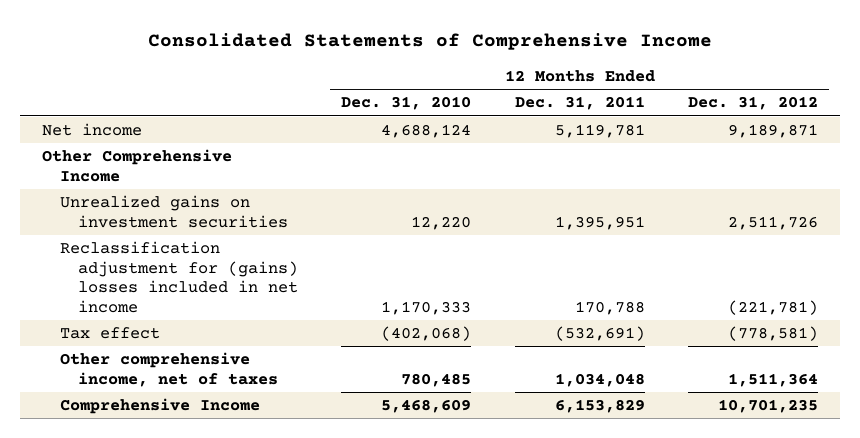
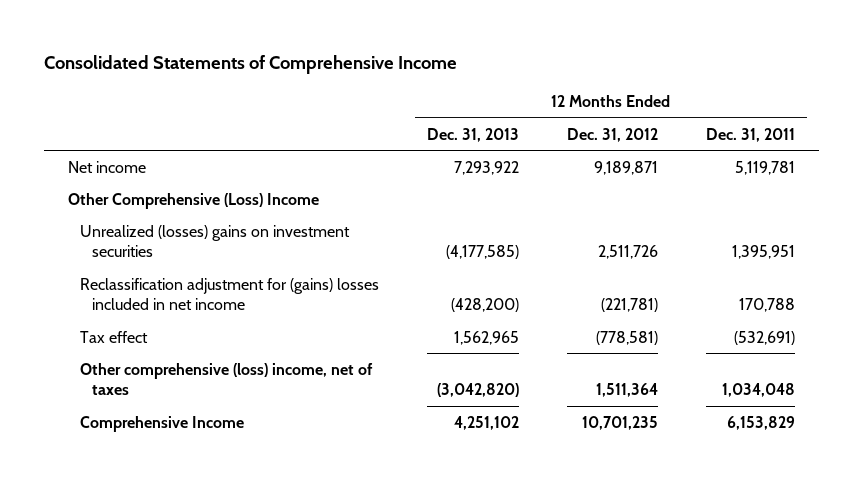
[341,96,472,111] Dec. 31, 2010 -> none
none -> [427,127,520,142] Dec. 31, 2013
[41,149,232,182] Other Comprehensive Income -> [68,192,320,209] Other Comprehensive (Loss) Income
[59,195,288,228] Unrealized gains on investment securities -> [80,224,351,258] Unrealized (losses) gains on investment securities
[59,352,278,387] Other comprehensive income, net of taxes -> [80,362,374,396] Other comprehensive (loss) income, net of taxes

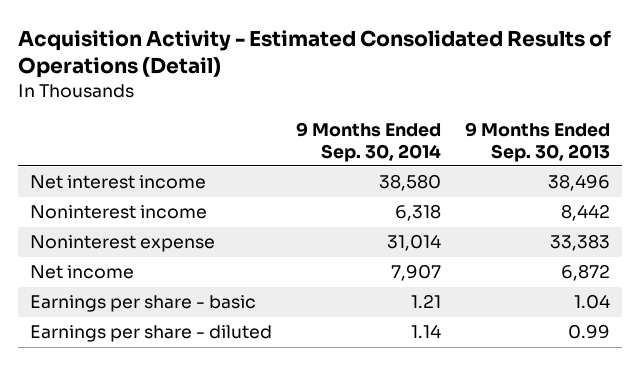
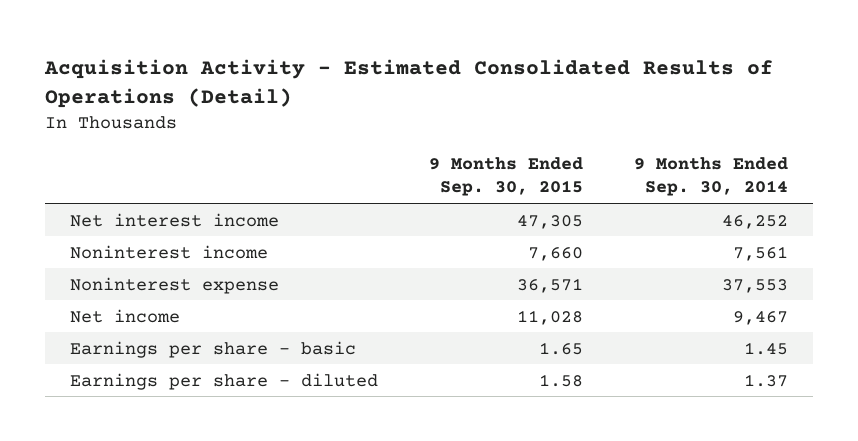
[465,122,611,162] 9 Months Ended Sep. 30, 2013 -> none
none -> [429,156,584,197] 9 Months Ended Sep. 30, 2015
[379,174,442,192] 38,580 -> [721,214,788,229] 46,252
[395,204,442,222] 6,318 -> [732,245,788,261] 7,561
[387,234,442,252] 31,014 -> [721,278,788,293] 37,553
[391,264,442,282] 7,907 -> [732,310,788,325] 9,467
[411,294,442,309] 1.21 -> [743,341,788,355] 1.45
[411,324,442,339] 1.14 -> [743,373,788,387] 1.37

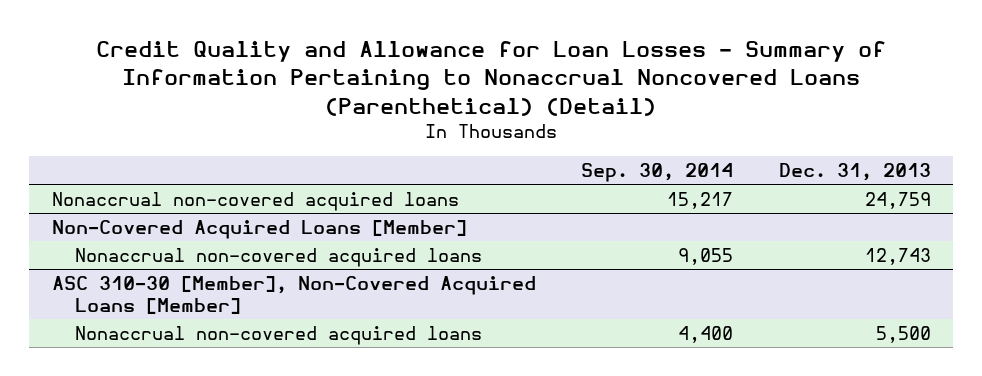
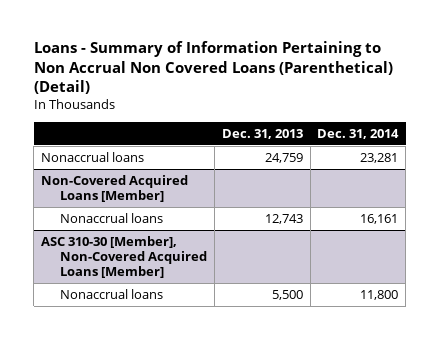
[96,41,887,116] Credit Quality and Allowance for Loan Losses - Summary of Information Pertaining to Nonaccrual Noncovered Loans (Parenthetical) (Detail) -> [33,41,393,95] Loans - Summary of Information Pertaining to Non Accrual Non Covered Loans (Parenthetical) (Detail)
[581,163,734,183] Sep. 30, 2014 -> none
none -> [317,128,400,139] Dec. 31, 2014
[51,192,459,212] Nonaccrual non-covered acquired loans -> [41,151,145,162] Nonaccrual loans
[75,248,483,268] Nonaccrual non-covered acquired loans -> [59,212,163,223] Nonaccrual loans
[75,326,483,346] Nonaccrual non-covered acquired loans -> [59,288,163,299] Nonaccrual loans

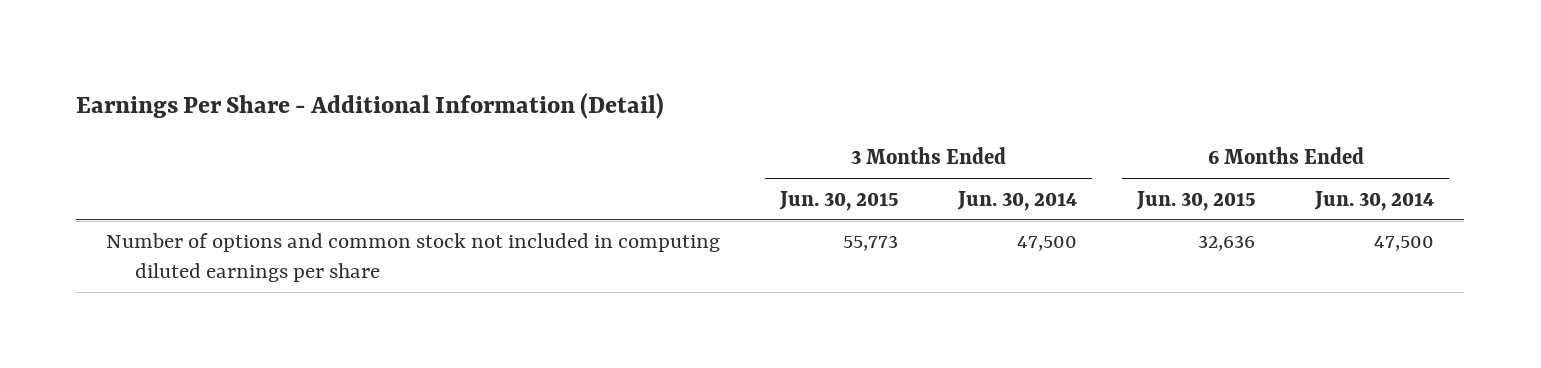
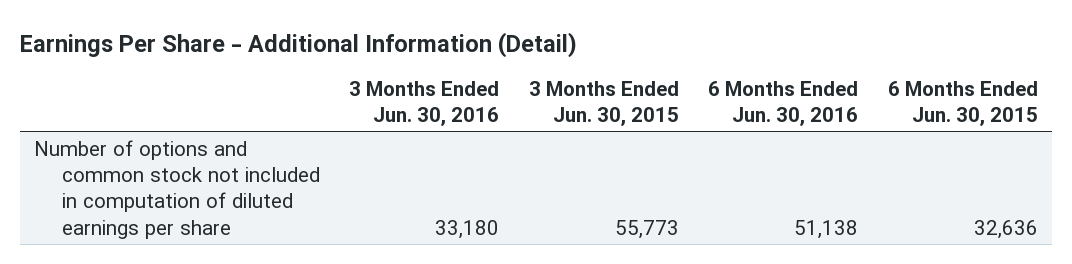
[957,190,1078,211] Jun. 30, 2014 -> none
[1314,190,1435,211] Jun. 30, 2014 -> none
none -> [349,80,500,126] 3 Months Ended Jun. 30, 2016
none -> [708,80,859,126] 6 Months Ended Jun. 30, 2016
[106,233,721,282] Number of options and common stock not included in computing diluted earnings per share -> [34,139,321,239] Number of options and common stock not included in computation of diluted earnings per share

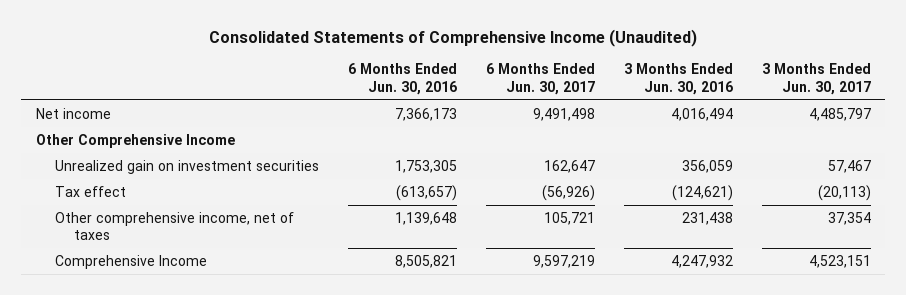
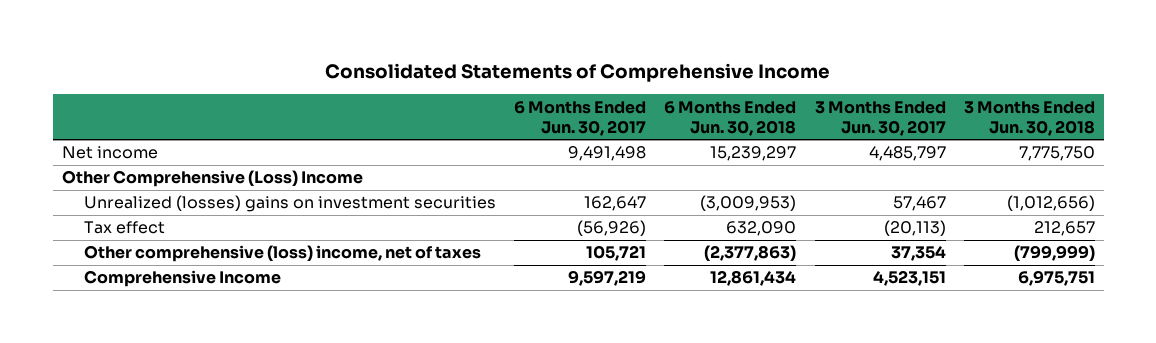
[209,28,698,47] Consolidated Statements of Comprehensive Income (Unaudited) -> [325,62,831,82] Consolidated Statements of Comprehensive Income
[347,63,457,95] 6 Months Ended Jun. 30, 2016 -> none
[623,63,733,95] 3 Months Ended Jun. 30, 2016 -> none
none -> [664,100,797,136] 6 Months Ended Jun. 30, 2018
none -> [963,100,1095,136] 3 Months Ended Jun. 30, 2018
[35,133,235,148] Other Comprehensive Income -> [61,170,363,188] Other Comprehensive (Loss) Income
[54,159,319,174] Unrealized gain on investment securities -> [84,195,497,213] Unrealized (losses) gains on investment securities
[54,211,294,241] Other comprehensive income, net of taxes -> [84,245,482,263] Other comprehensive (loss) income, net of taxes

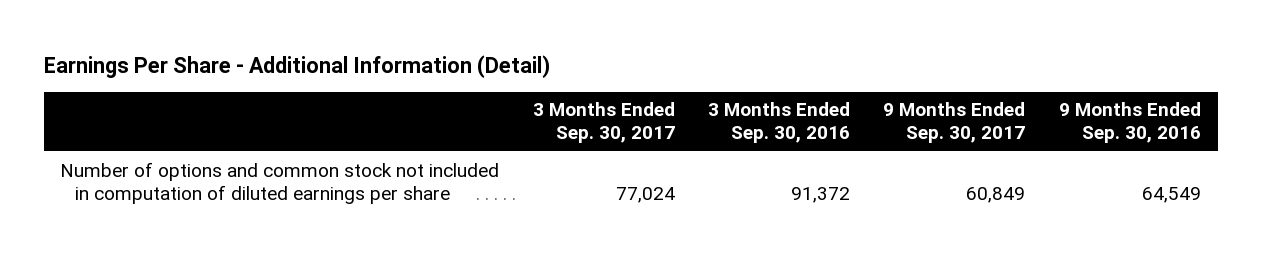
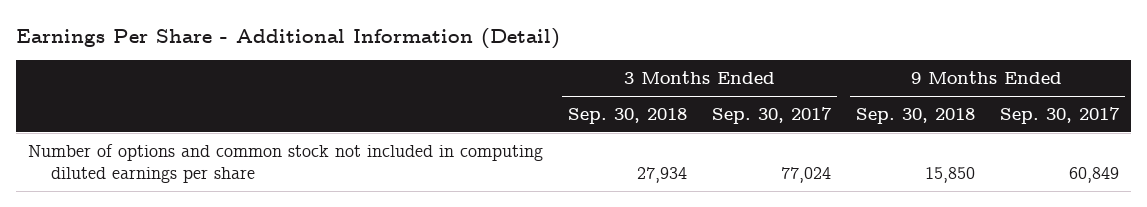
[708,102,851,144] 3 Months Ended Sep. 30, 2016 -> none
[1058,102,1201,144] 9 Months Ended Sep. 30, 2016 -> none
none -> [568,108,688,125] Sep. 30, 2018
none -> [855,108,975,125] Sep. 30, 2018
[60,161,500,204] Number of options and common stock not included in computation of diluted earnings per share -> [28,143,544,184] Number of options and common stock not included in computing diluted earnings per share

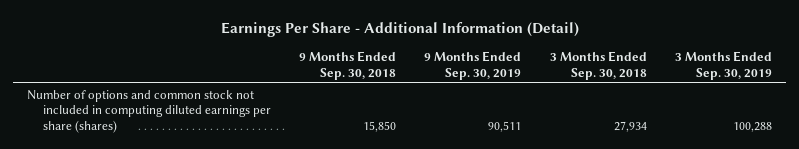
[711,107,832,125] Sep. 30, 2017 -> none
[999,107,1120,125] Sep. 30, 2017 -> none
none -> [424,51,522,80] 9 Months Ended Sep. 30, 2019
none -> [675,51,773,80] 3 Months Ended Sep. 30, 2019
[28,143,544,184] Number of options and common stock not included in computing diluted earnings per share -> [27,89,271,133] Number of options and common stock not included in computing diluted earnings per share (shares)

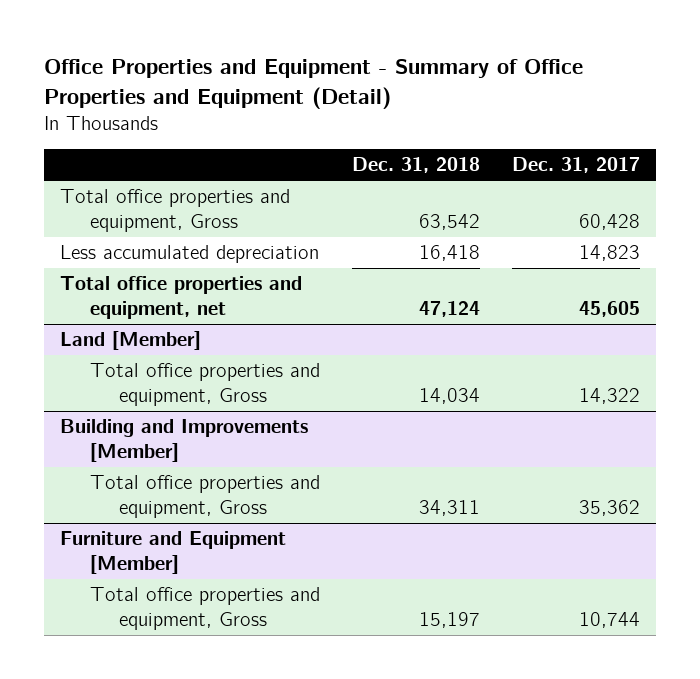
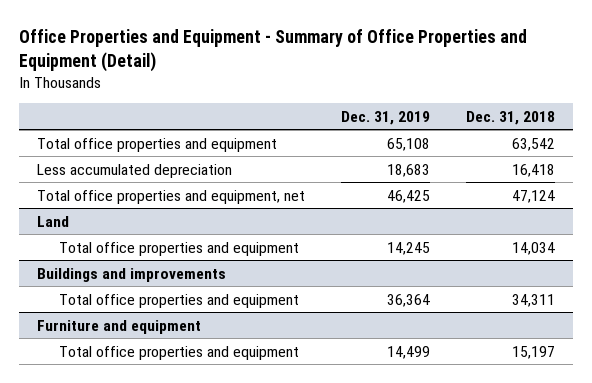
[511,157,640,174] Dec. 31, 2017 -> none
none -> [341,110,431,125] Dec. 31, 2019
[60,189,291,233] Total office properties and equipment, Gross -> [37,137,278,152] Total office properties and equipment
[60,331,202,351] Land [Member] -> [37,215,70,227] Land
[89,363,320,407] Total office properties and equipment, Gross -> [59,241,300,256] Total office properties and equipment
[60,419,309,463] Building and Improvements [Member] -> [37,267,227,282] Buildings and improvements
[89,475,320,519] Total office properties and equipment, Gross -> [59,293,300,308] Total office properties and equipment
[60,531,287,575] Furniture and Equipment [Member] -> [37,319,202,334] Furniture and equipment
[89,587,320,631] Total office properties and equipment, Gross -> [59,345,300,360] Total office properties and equipment

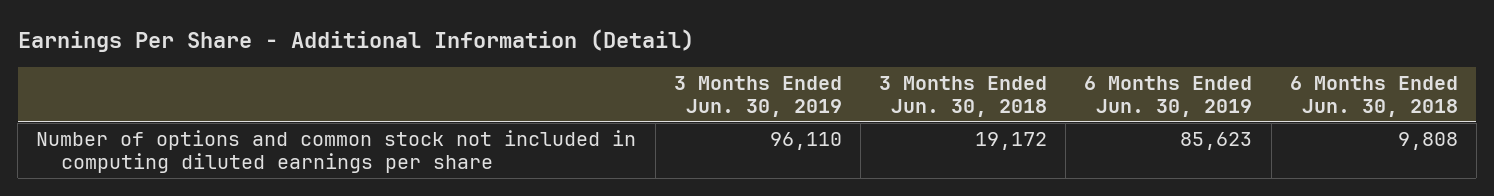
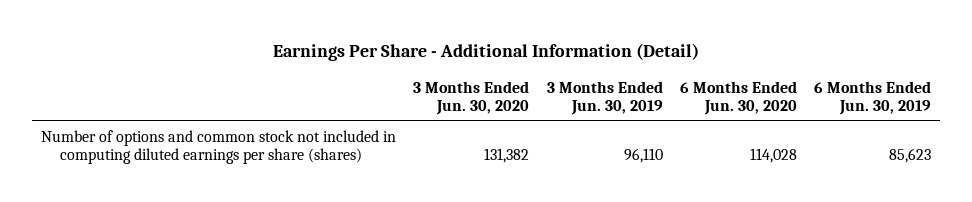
[879,75,1048,118] 3 Months Ended Jun. 30, 2018 -> none
[1289,75,1458,118] 6 Months Ended Jun. 30, 2018 -> none
none -> [413,80,530,116] 3 Months Ended Jun. 30, 2020
none -> [679,80,797,116] 6 Months Ended Jun. 30, 2020
[36,129,637,174] Number of options and common stock not included in computing diluted earnings per share -> [40,130,396,165] Number of options and common stock not included in computing diluted earnings per share (shares)

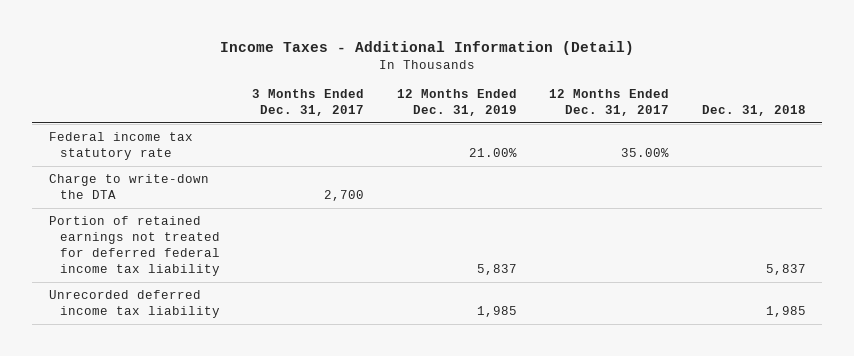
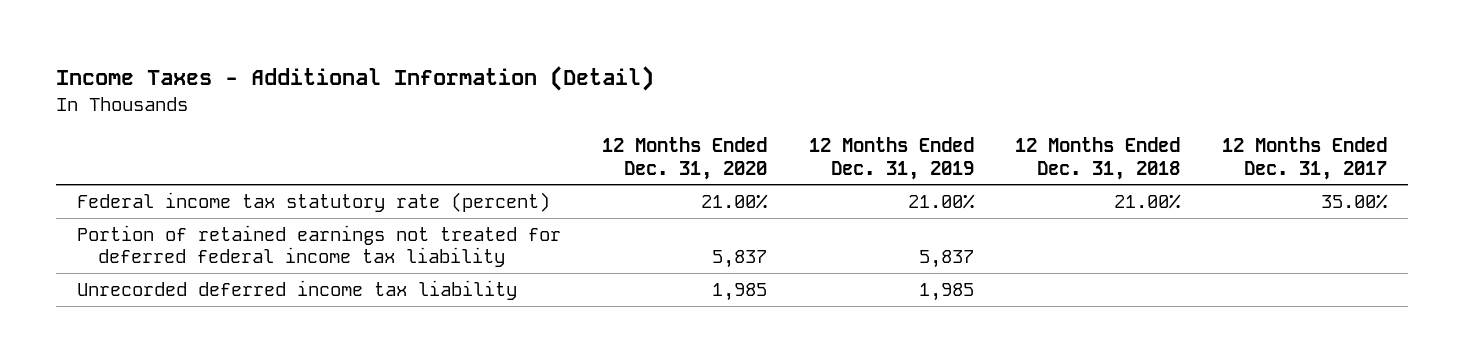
[252,88,365,117] 3 Months Ended Dec. 31, 2017 -> none
[701,105,806,117] Dec. 31, 2018 -> none
none -> [602,137,768,180] 12 Months Ended Dec. 31, 2020
none -> [1015,137,1181,180] 12 Months Ended Dec. 31, 2018
[48,173,209,199] Charge to write-down the DTA -> none
[48,131,193,160] Federal income tax statutory rate -> [76,191,550,212] Federal income tax statutory rate (percent)

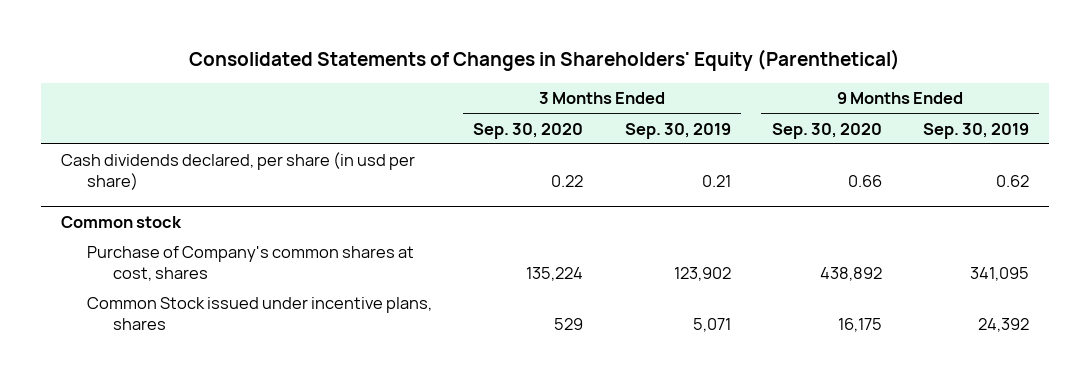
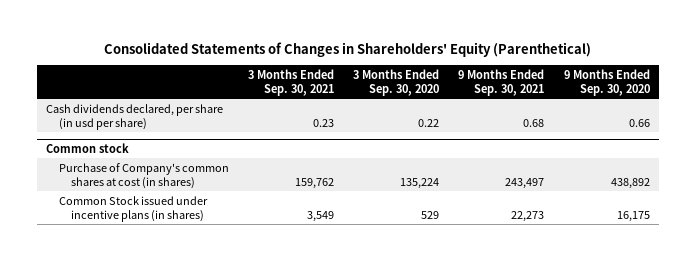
[624,122,731,139] Sep. 30, 2019 -> none
[922,122,1029,139] Sep. 30, 2019 -> none
none -> [247,68,334,96] 3 Months Ended Sep. 30, 2021
none -> [458,68,545,96] 9 Months Ended Sep. 30, 2021
[87,246,415,281] Purchase of Company's common shares at cost, shares -> [58,162,229,189] Purchase of Company's common shares at cost (in shares)
[87,297,433,330] Common Stock issued under incentive plans, shares -> [58,195,208,222] Common Stock issued under incentive plans (in shares)

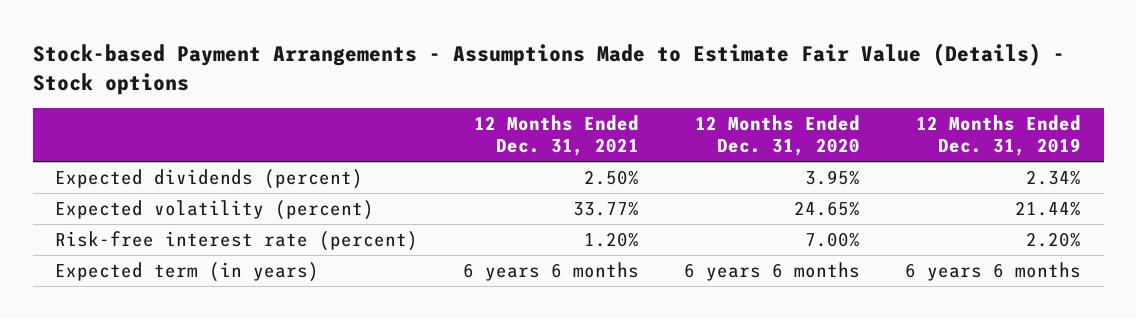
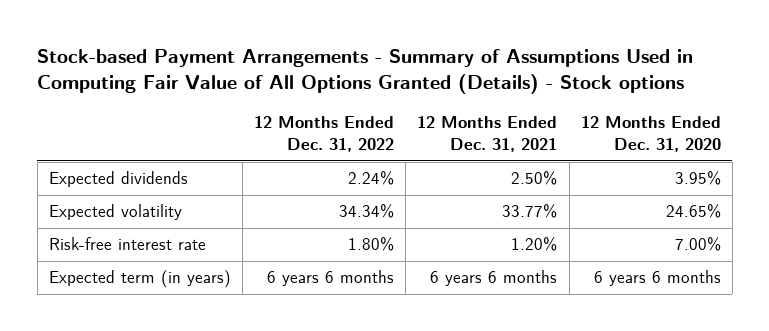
[32,43,1065,95] Stock-based Payment Arrangements - Assumptions Made to Estimate Fair Value (Details) - Stock options -> [37,49,694,95] Stock-based Payment Arrangements - Summary of Assumptions Used in Computing Fair Value of All Options Granted (Details) - Stock options
[916,115,1082,157] 12 Months Ended Dec. 31, 2019 -> none
none -> [254,116,395,153] 12 Months Ended Dec. 31, 2022
[55,168,364,189] Expected dividends (percent) -> [48,171,188,188] Expected dividends
[55,199,375,220] Expected volatility (percent) -> [48,204,182,221] Expected volatility
[55,230,419,251] Risk-free interest rate (percent) -> [48,237,206,251] Risk-free interest rate

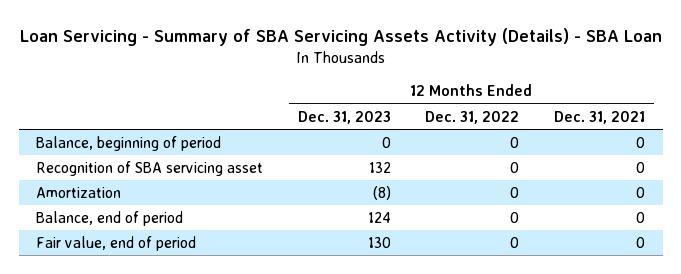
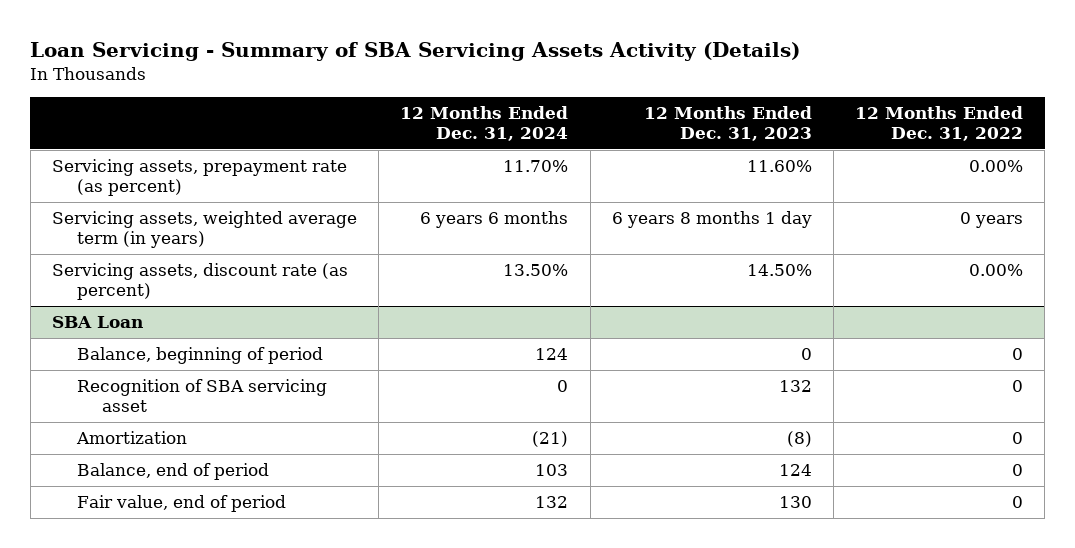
[19,28,662,47] Loan Servicing - Summary of SBA Servicing Assets Activity (Details) - SBA Loan -> [30,41,801,61] Loan Servicing - Summary of SBA Servicing Assets Activity (Details)
[554,110,646,124] Dec. 31, 2021 -> none
none -> [400,106,569,142] 12 Months Ended Dec. 31, 2024
none -> [51,159,347,197] Servicing assets, prepayment rate (as percent)
none -> [51,211,357,249] Servicing assets, weighted average term (in years)
none -> [51,263,348,301] Servicing assets, discount rate (as percent)
none -> [51,316,143,329] SBA Loan

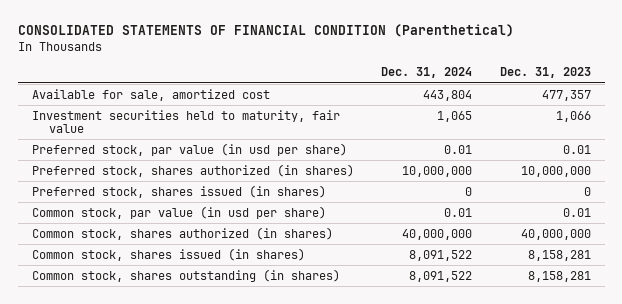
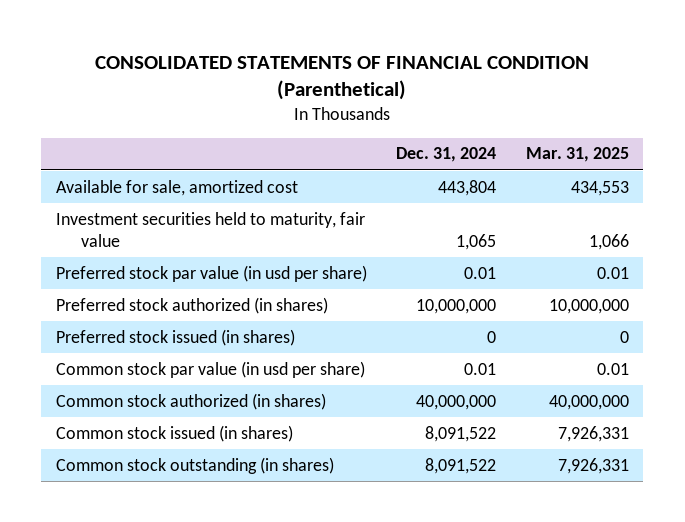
[499,67,591,79] Dec. 31, 2023 -> none
none -> [525,147,629,163] Mar. 31, 2025
[31,142,347,156] Preferred stock, par value (in usd per share) -> [56,264,368,282] Preferred stock par value (in usd per share)
[31,163,354,177] Preferred stock, shares authorized (in shares) -> [56,296,329,314] Preferred stock authorized (in shares)
[31,184,326,198] Preferred stock, shares issued (in shares) -> [56,328,296,346] Preferred stock issued (in shares)
[31,205,326,219] Common stock, par value (in usd per share) -> [56,360,366,378] Common stock par value (in usd per share)
[31,226,333,240] Common stock, shares authorized (in shares) -> [56,392,327,410] Common stock authorized (in shares)
[31,247,305,261] Common stock, shares issued (in shares) -> [56,424,294,442] Common stock issued (in shares)
[31,268,340,282] Common stock, shares outstanding (in shares) -> [56,456,335,474] Common stock outstanding (in shares)

